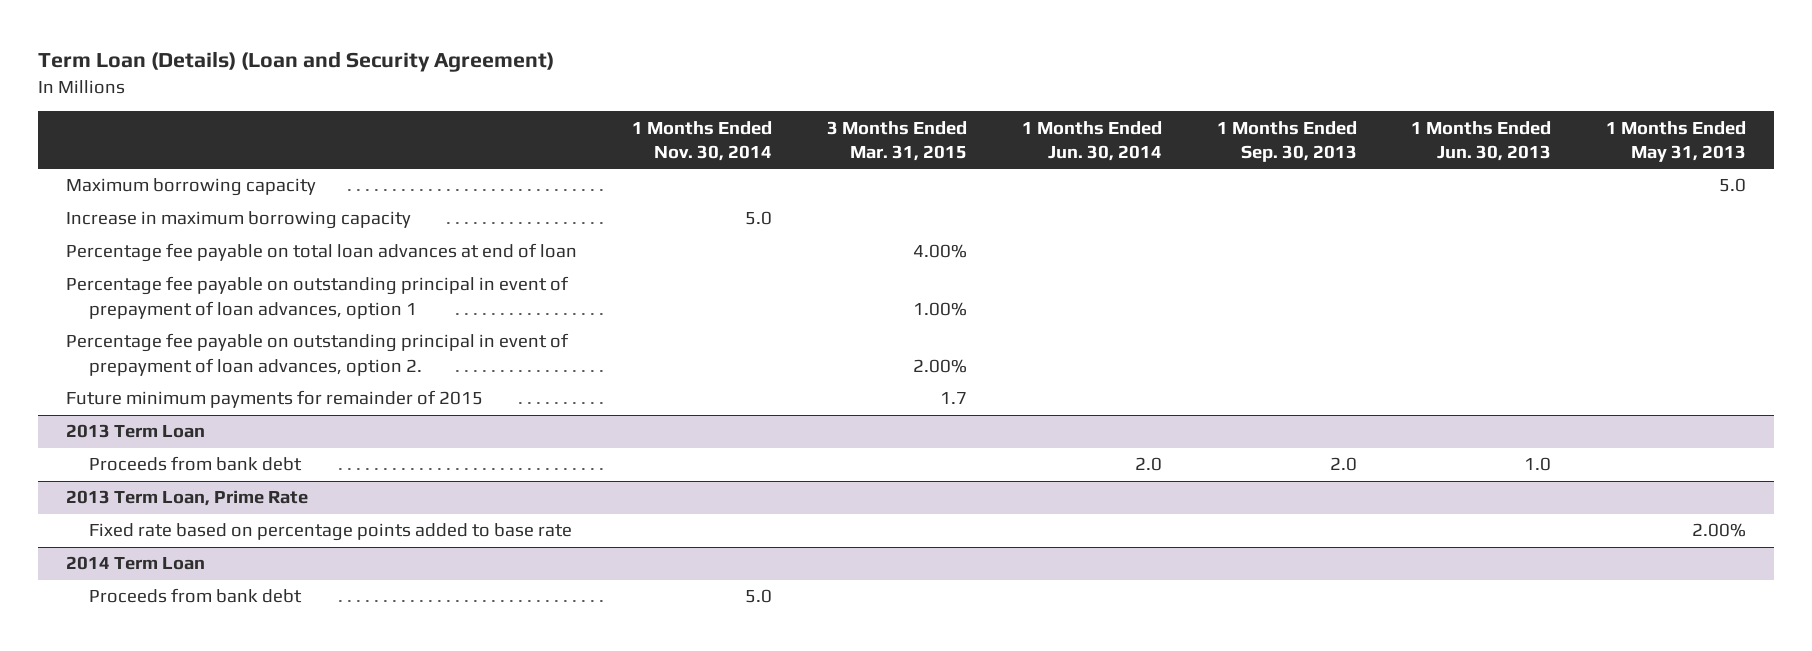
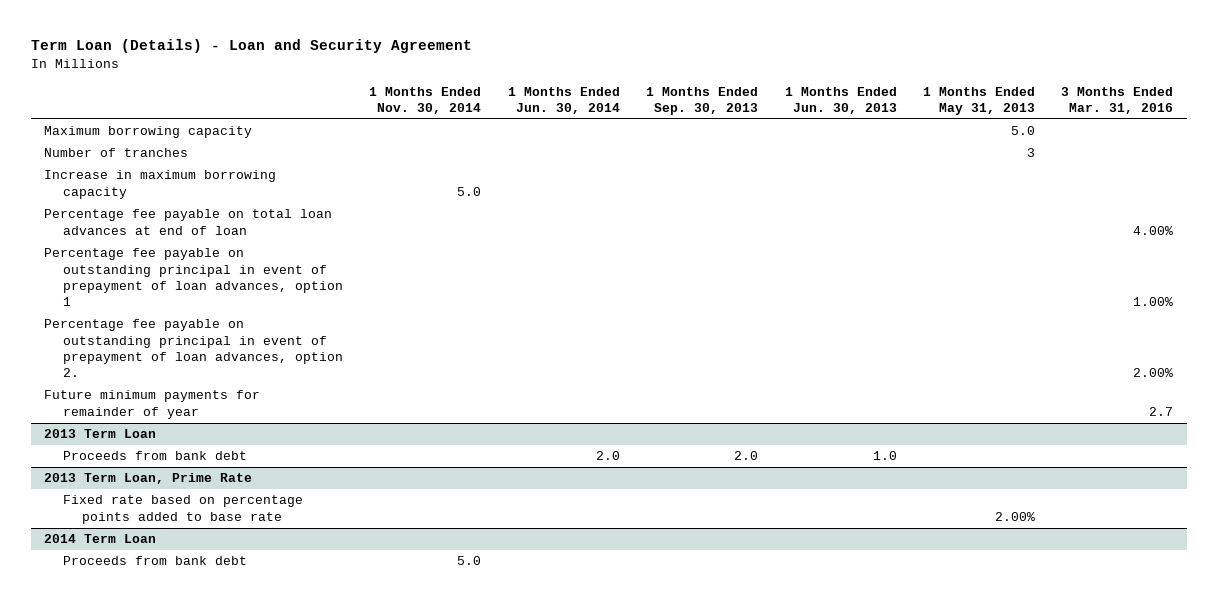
[38,51,555,73] Term Loan (Details) (Loan and Security Agreement) -> [30,39,472,54] Term Loan (Details) - Loan and Security Agreement
[826,120,967,161] 3 Months Ended Mar. 31, 2015 -> none
none -> [1061,86,1174,114] 3 Months Ended Mar. 31, 2016
none -> [43,148,188,158] Number of tranches
[65,390,483,409] Future minimum payments for remainder of 2015 -> [43,390,260,419] Future minimum payments for remainder of year

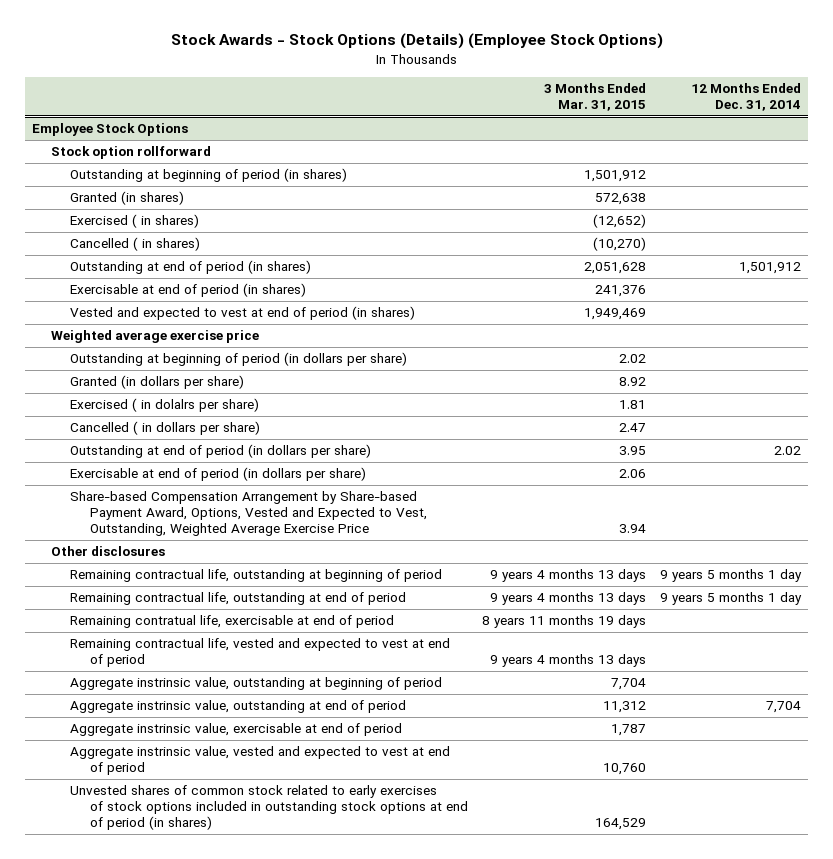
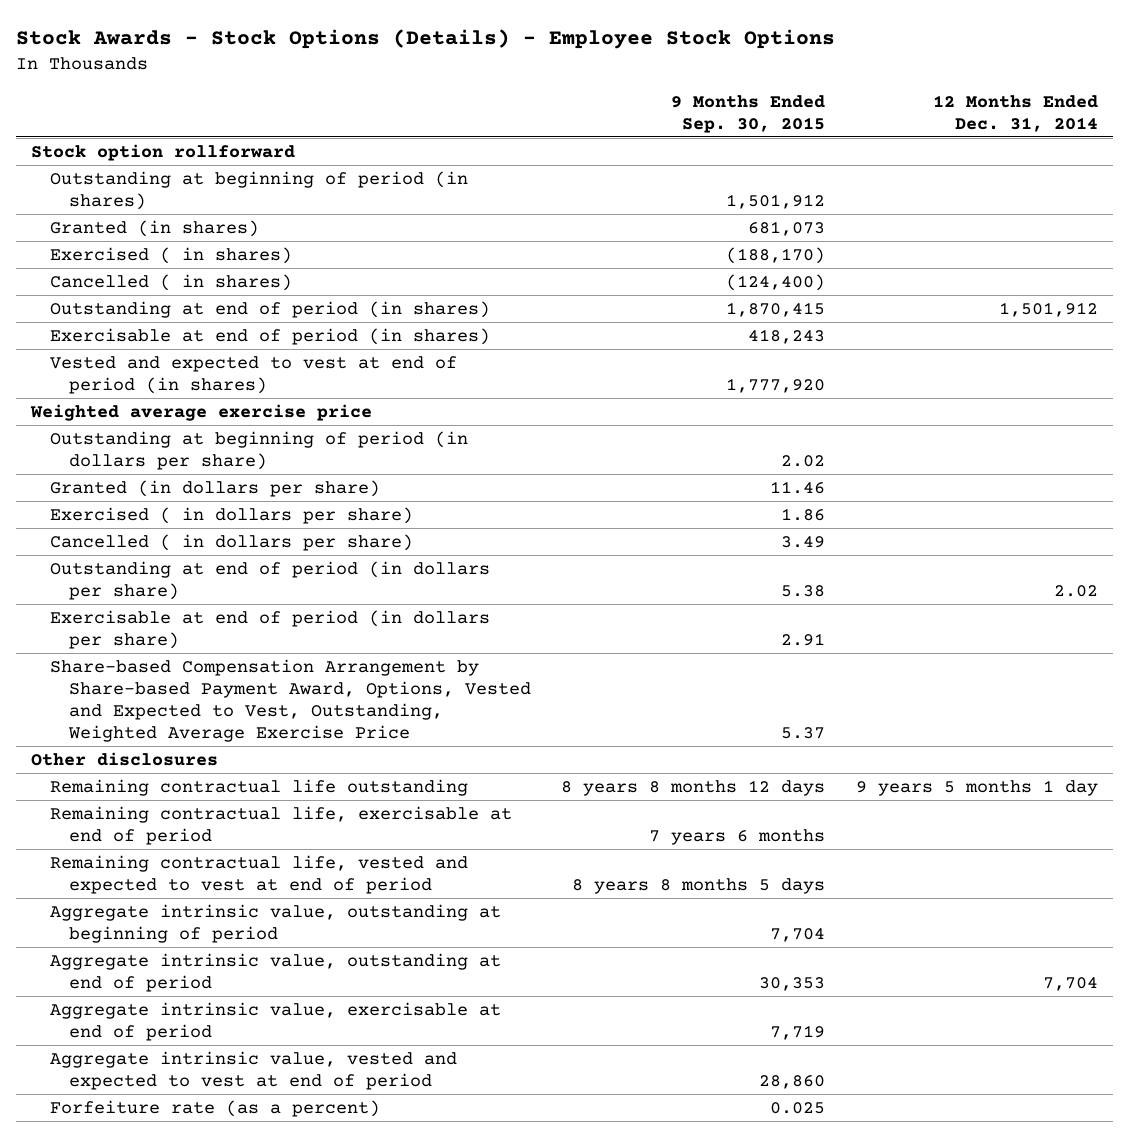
[170,33,663,50] Stock Awards - Stock Options (Details) (Employee Stock Options) -> [15,29,835,50] Stock Awards - Stock Options (Details) - Employee Stock Options
[543,83,646,112] 3 Months Ended Mar. 31, 2015 -> none
none -> [671,94,826,133] 9 Months Ended Sep. 30, 2015
[31,123,188,137] Employee Stock Options -> none
[70,398,260,413] Exercised ( in dolalrs per share) -> [49,506,413,524] Exercised ( in dollars per share)
[70,592,407,606] Remaining contractual life, outstanding at end of period -> none
[70,569,443,583] Remaining contractual life, outstanding at beginning of period -> [49,778,468,796] Remaining contractual life outstanding
[70,615,395,629] Remaining contratual life, exercisable at end of period -> [49,805,512,845] Remaining contractual life, exercisable at end of period
[70,785,468,830] Unvested shares of common stock related to early exercises of stock options included in outstanding stock options at end of period (in shares) -> none
[70,677,443,691] Aggregate instrinsic value, outstanding at beginning of period -> [49,903,501,943] Aggregate intrinsic value, outstanding at beginning of period
[70,700,407,714] Aggregate instrinsic value, outstanding at end of period -> [49,952,501,992] Aggregate intrinsic value, outstanding at end of period
[70,723,403,737] Aggregate instrinsic value, exercisable at end of period -> [49,1001,501,1041] Aggregate intrinsic value, exercisable at end of period
[70,746,451,776] Aggregate instrinsic value, vested and expected to vest at end of period -> [49,1050,457,1090] Aggregate intrinsic value, vested and expected to vest at end of period
none -> [49,1099,380,1117] Forfeiture rate (as a percent)

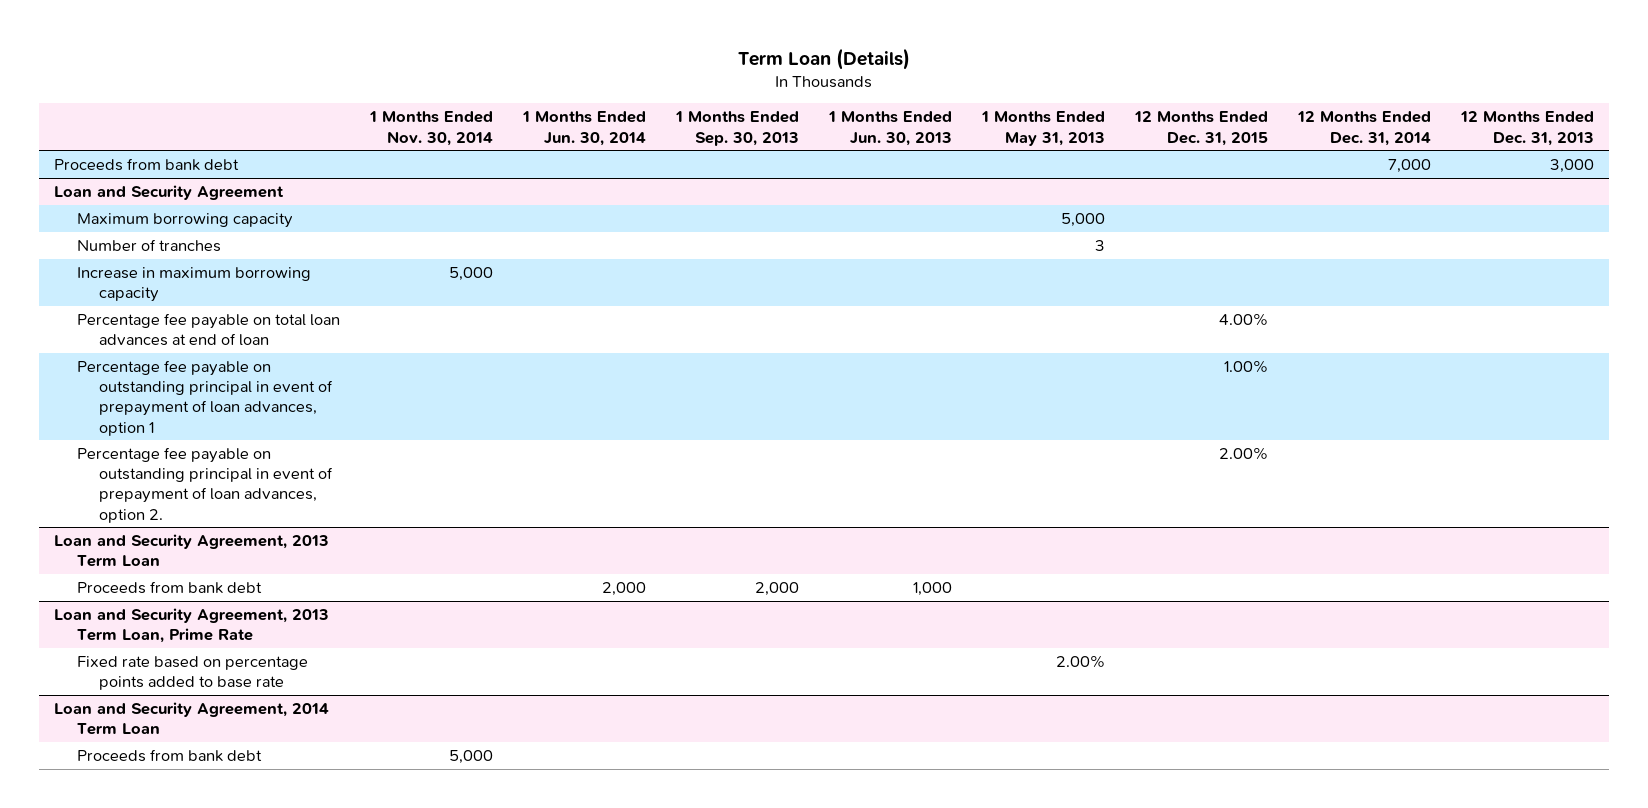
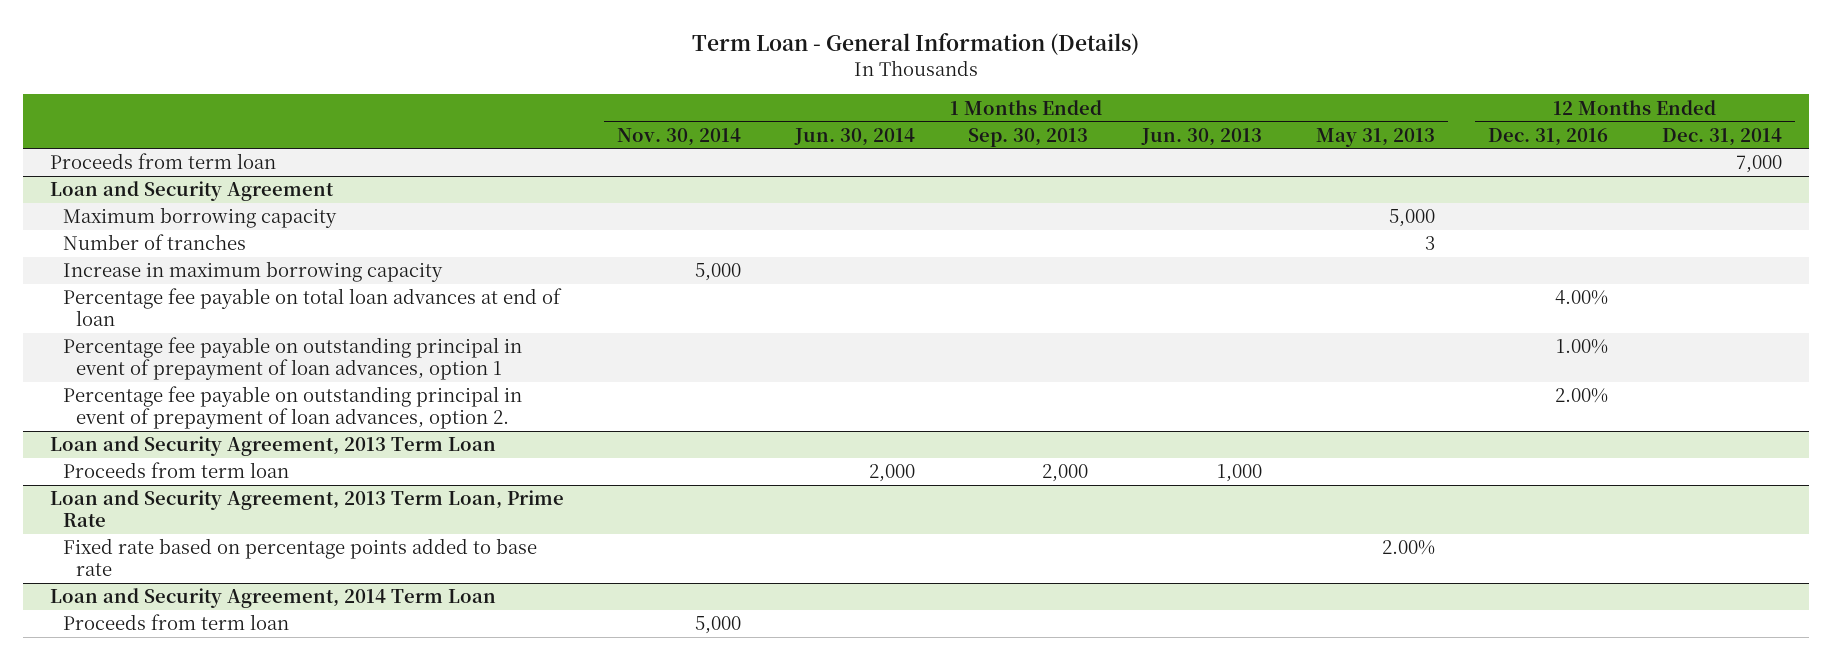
[737,47,910,70] Term Loan (Details) -> [691,33,1139,56] Term Loan - General Information (Details)
[1133,111,1268,146] 12 Months Ended Dec. 31, 2015 -> none
[1460,111,1595,146] 12 Months Ended Dec. 31, 2013 -> none
none -> [1488,127,1609,146] Dec. 31, 2016
[53,158,239,172] Proceeds from bank debt -> [49,153,276,170] Proceeds from term loan
[76,581,262,595] Proceeds from bank debt -> [62,462,289,479] Proceeds from term loan
[76,749,262,763] Proceeds from bank debt -> [62,614,289,631] Proceeds from term loan

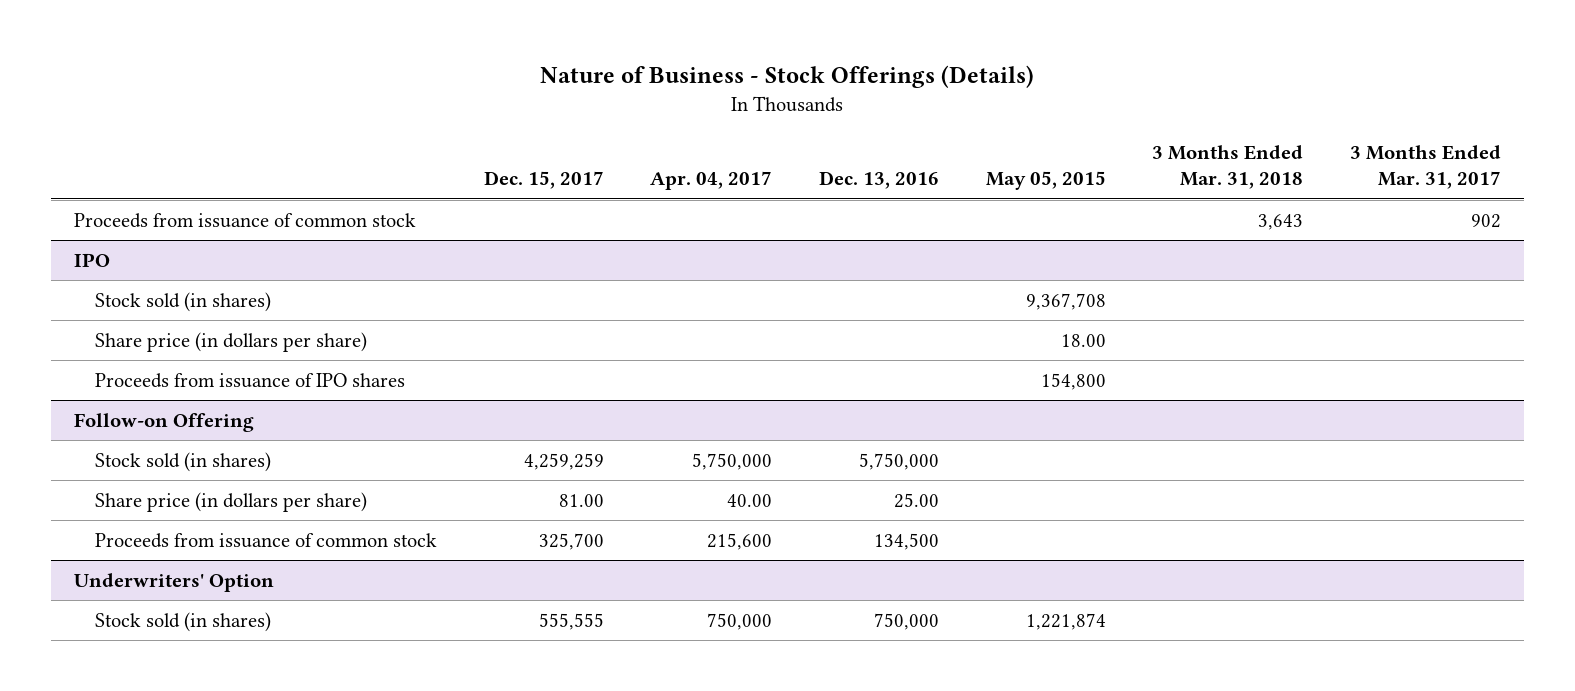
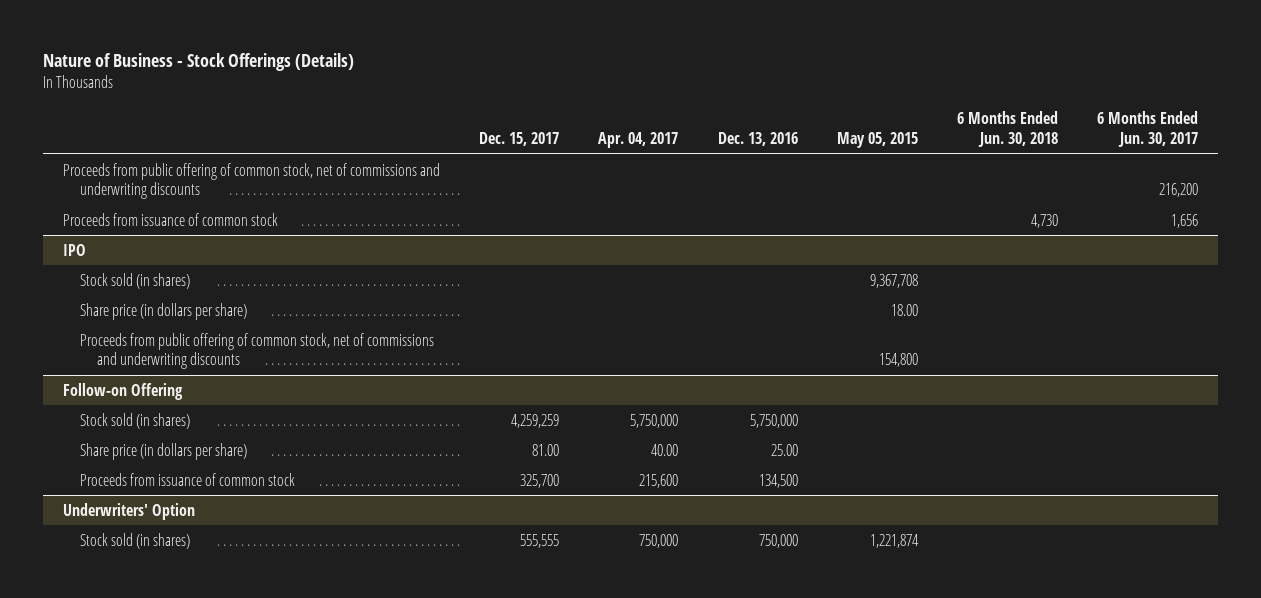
[1152,144,1304,190] 3 Months Ended Mar. 31, 2018 -> none
[1349,144,1501,190] 3 Months Ended Mar. 31, 2017 -> none
none -> [956,111,1058,148] 6 Months Ended Jun. 30, 2018
none -> [1097,111,1199,148] 6 Months Ended Jun. 30, 2017
none -> [62,162,440,200] Proceeds from public offering of common stock, net of commissions and underwriting discounts
[95,372,406,388] Proceeds from issuance of IPO shares -> [80,332,435,370] Proceeds from public offering of common stock, net of commissions and underwriting discounts

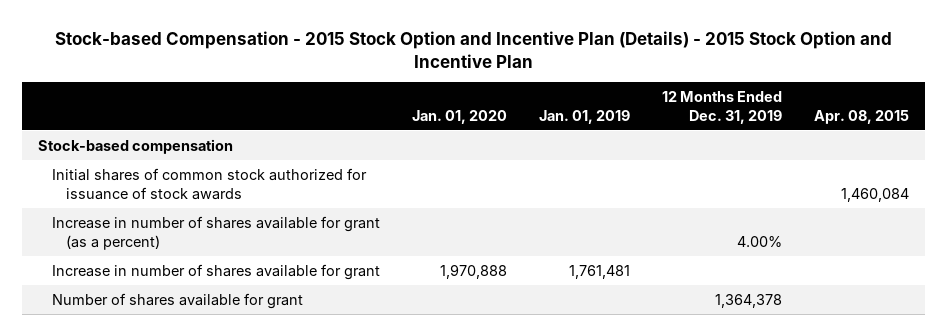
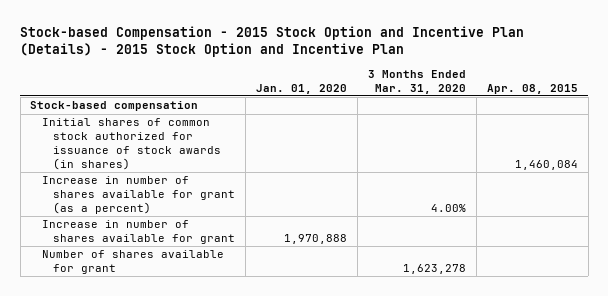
[539,109,631,124] Jan. 01, 2019 -> none
[662,90,783,124] 12 Months Ended Dec. 31, 2019 -> none
none -> [367,69,466,94] 3 Months Ended Mar. 31, 2020
[52,167,368,200] Initial shares of common stock authorized for issuance of stock awards -> [41,118,221,170] Initial shares of common stock authorized for issuance of stock awards (in shares)

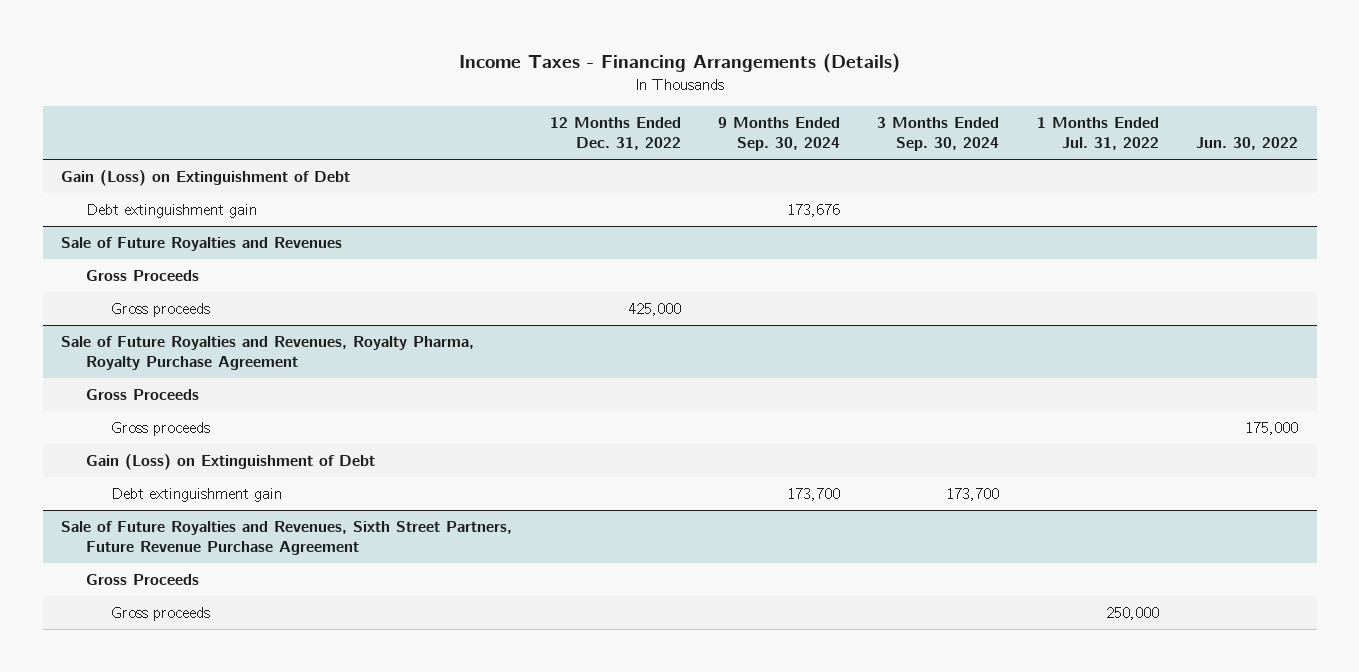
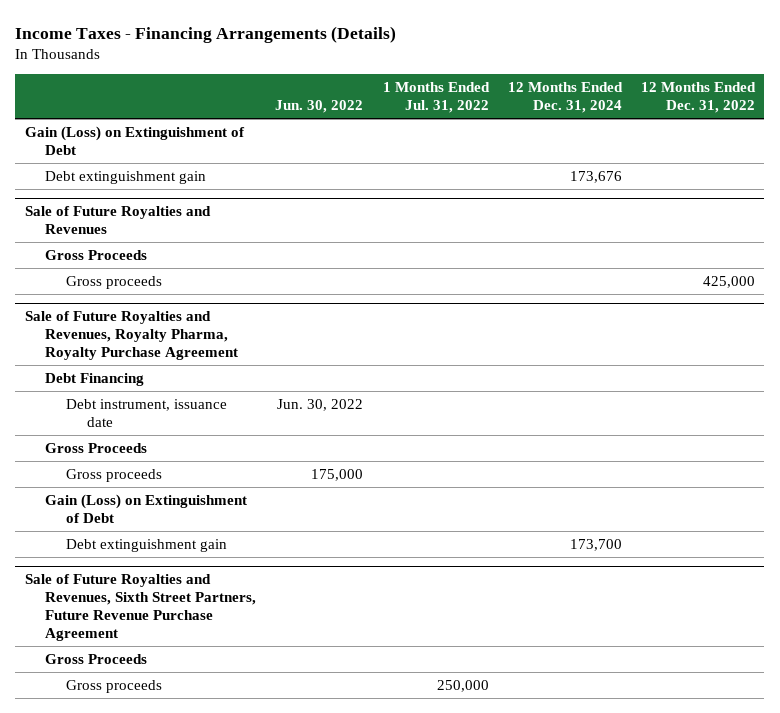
[718,117,841,152] 9 Months Ended Sep. 30, 2024 -> none
[877,117,1000,152] 3 Months Ended Sep. 30, 2024 -> none
none -> [507,81,623,114] 12 Months Ended Dec. 31, 2024
none -> [45,372,145,386] Debt Financing
none -> [65,398,227,427] Debt instrument, issuance date

